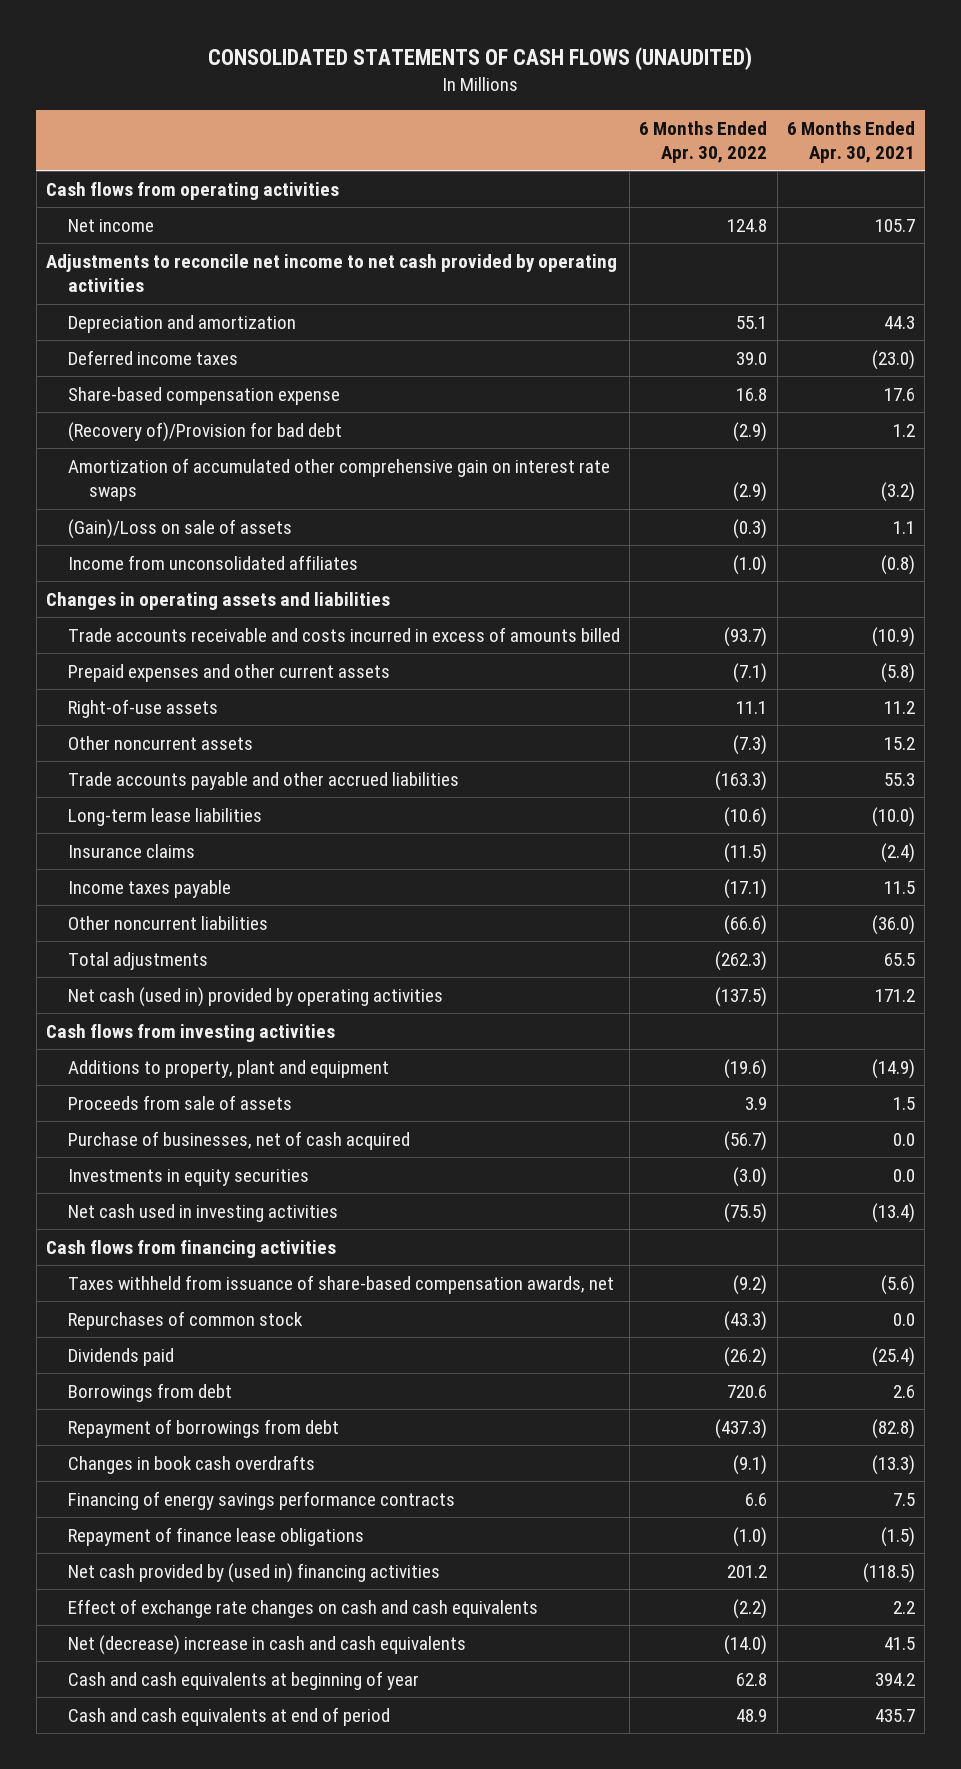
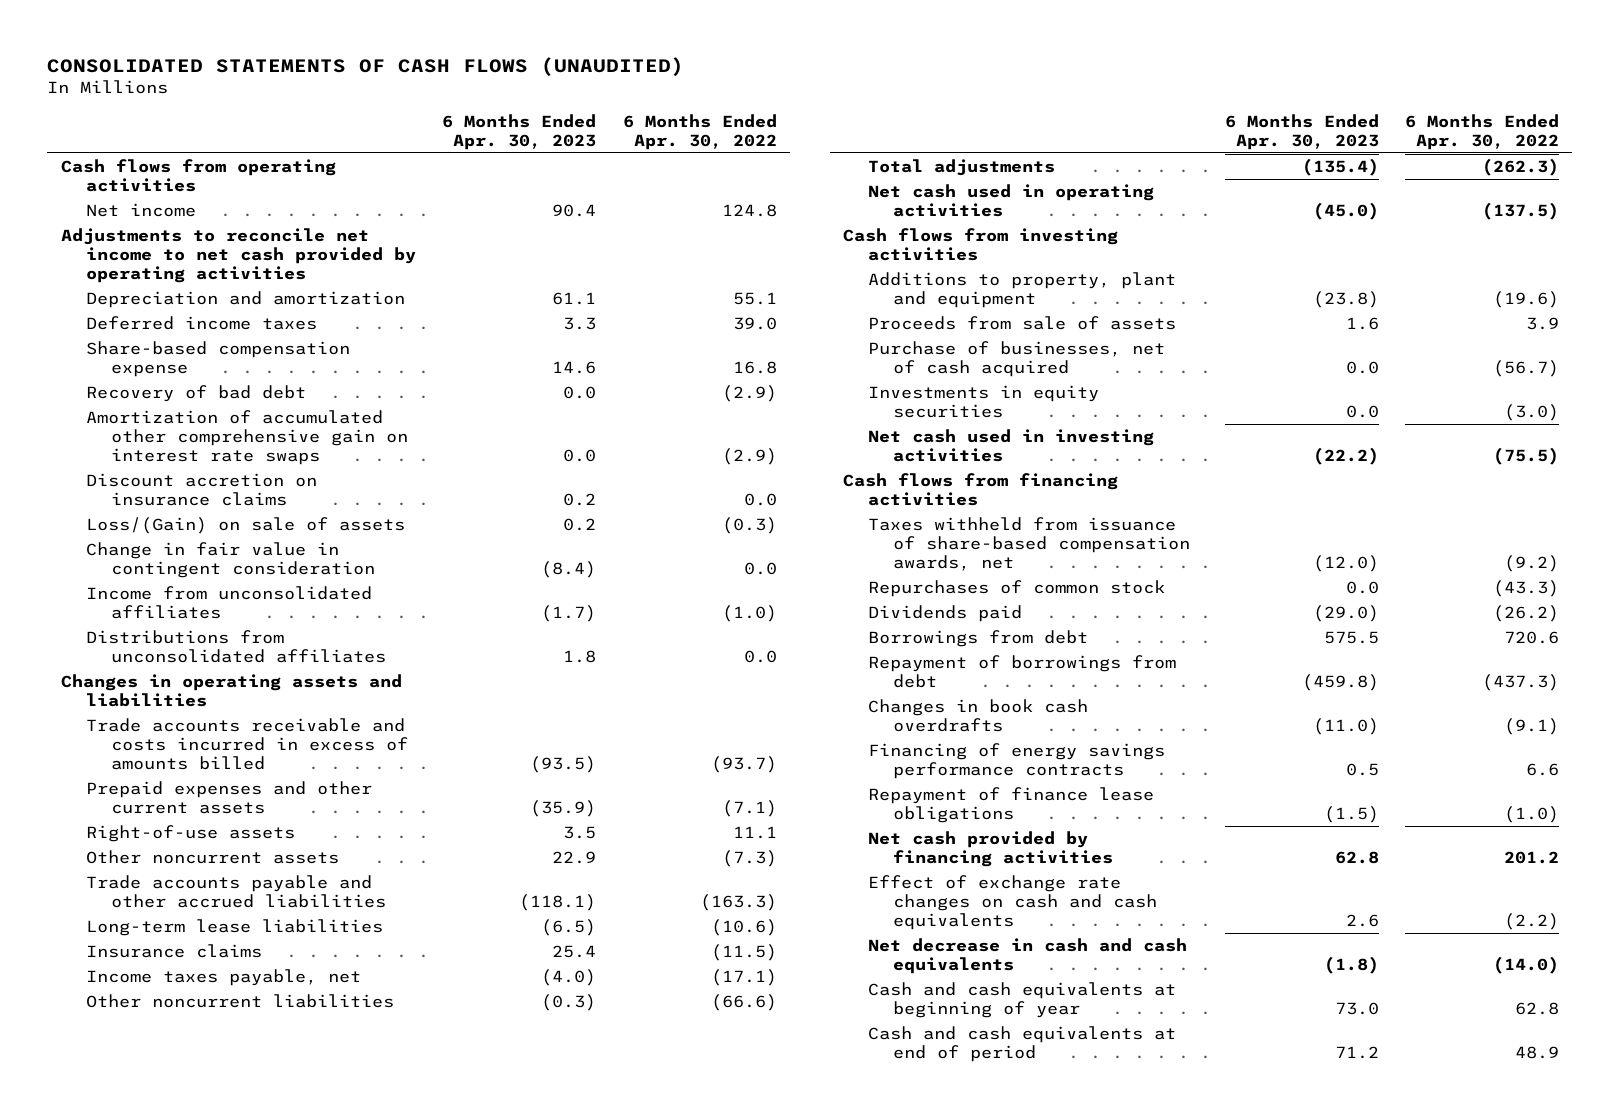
[786,120,915,163] 6 Months Ended Apr. 30, 2021 -> none
none -> [442,114,597,151] 6 Months Ended Apr. 30, 2023
[67,421,342,442] (Recovery of)/Provision for bad debt -> [85,385,306,403] Recovery of bad debt
none -> [85,473,317,506] Discount accretion on insurance claims
[67,518,292,539] (Gain)/Loss on sale of assets -> [85,517,405,535] Loss/(Gain) on sale of assets
none -> [85,542,375,578] Change in fair value in contingent consideration
none -> [85,630,386,663] Distributions from unconsolidated affiliates
[67,879,231,898] Income taxes payable -> [85,969,361,987] Income taxes payable, net
[67,986,443,1007] Net cash (used in) provided by operating activities -> [868,184,1155,217] Net cash used in operating activities
[67,1562,440,1583] Net cash provided by (used in) financing activities -> [868,831,1114,867] Net cash provided by financing activities
[67,1634,466,1655] Net (decrease) increase in cash and cash equivalents -> [868,938,1188,974] Net decrease in cash and cash equivalents

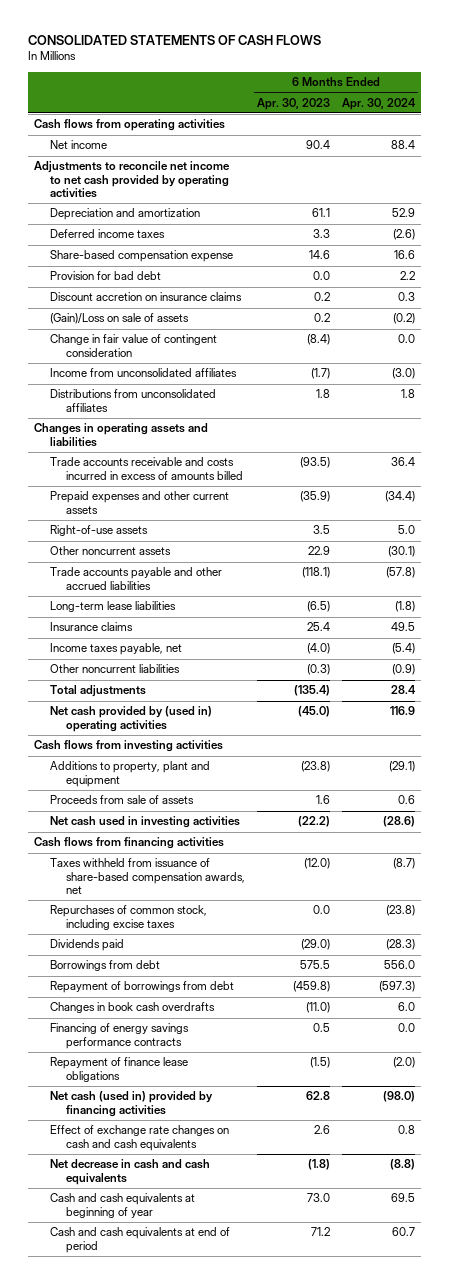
[47,56,685,76] CONSOLIDATED STATEMENTS OF CASH FLOWS (UNAUDITED) -> [27,35,321,46] CONSOLIDATED STATEMENTS OF CASH FLOWS
[622,114,777,151] 6 Months Ended Apr. 30, 2022 -> none
none -> [342,97,417,110] Apr. 30, 2024
[85,410,408,465] Amortization of accumulated other comprehensive gain on interest rate swaps -> none
[85,385,306,403] Recovery of bad debt -> [50,271,162,281] Provision for bad debt
[85,517,405,535] Loss/(Gain) on sale of assets -> [50,313,190,325] (Gain)/Loss on sale of assets
[85,542,375,578] Change in fair value in contingent consideration -> [50,334,218,357] Change in fair value of contingent consideration
[868,184,1155,217] Net cash used in operating activities -> [50,706,213,732] Net cash provided by (used in) operating activities
[868,341,1166,377] Purchase of businesses, net of cash acquired -> none
[868,385,1100,418] Investments in equity securities -> none
[868,580,1166,598] Repurchases of common stock -> [50,905,208,930] Repurchases of common stock, including excise taxes
[868,831,1114,867] Net cash provided by financing activities -> [50,1091,214,1117] Net cash (used in) provided by financing activities

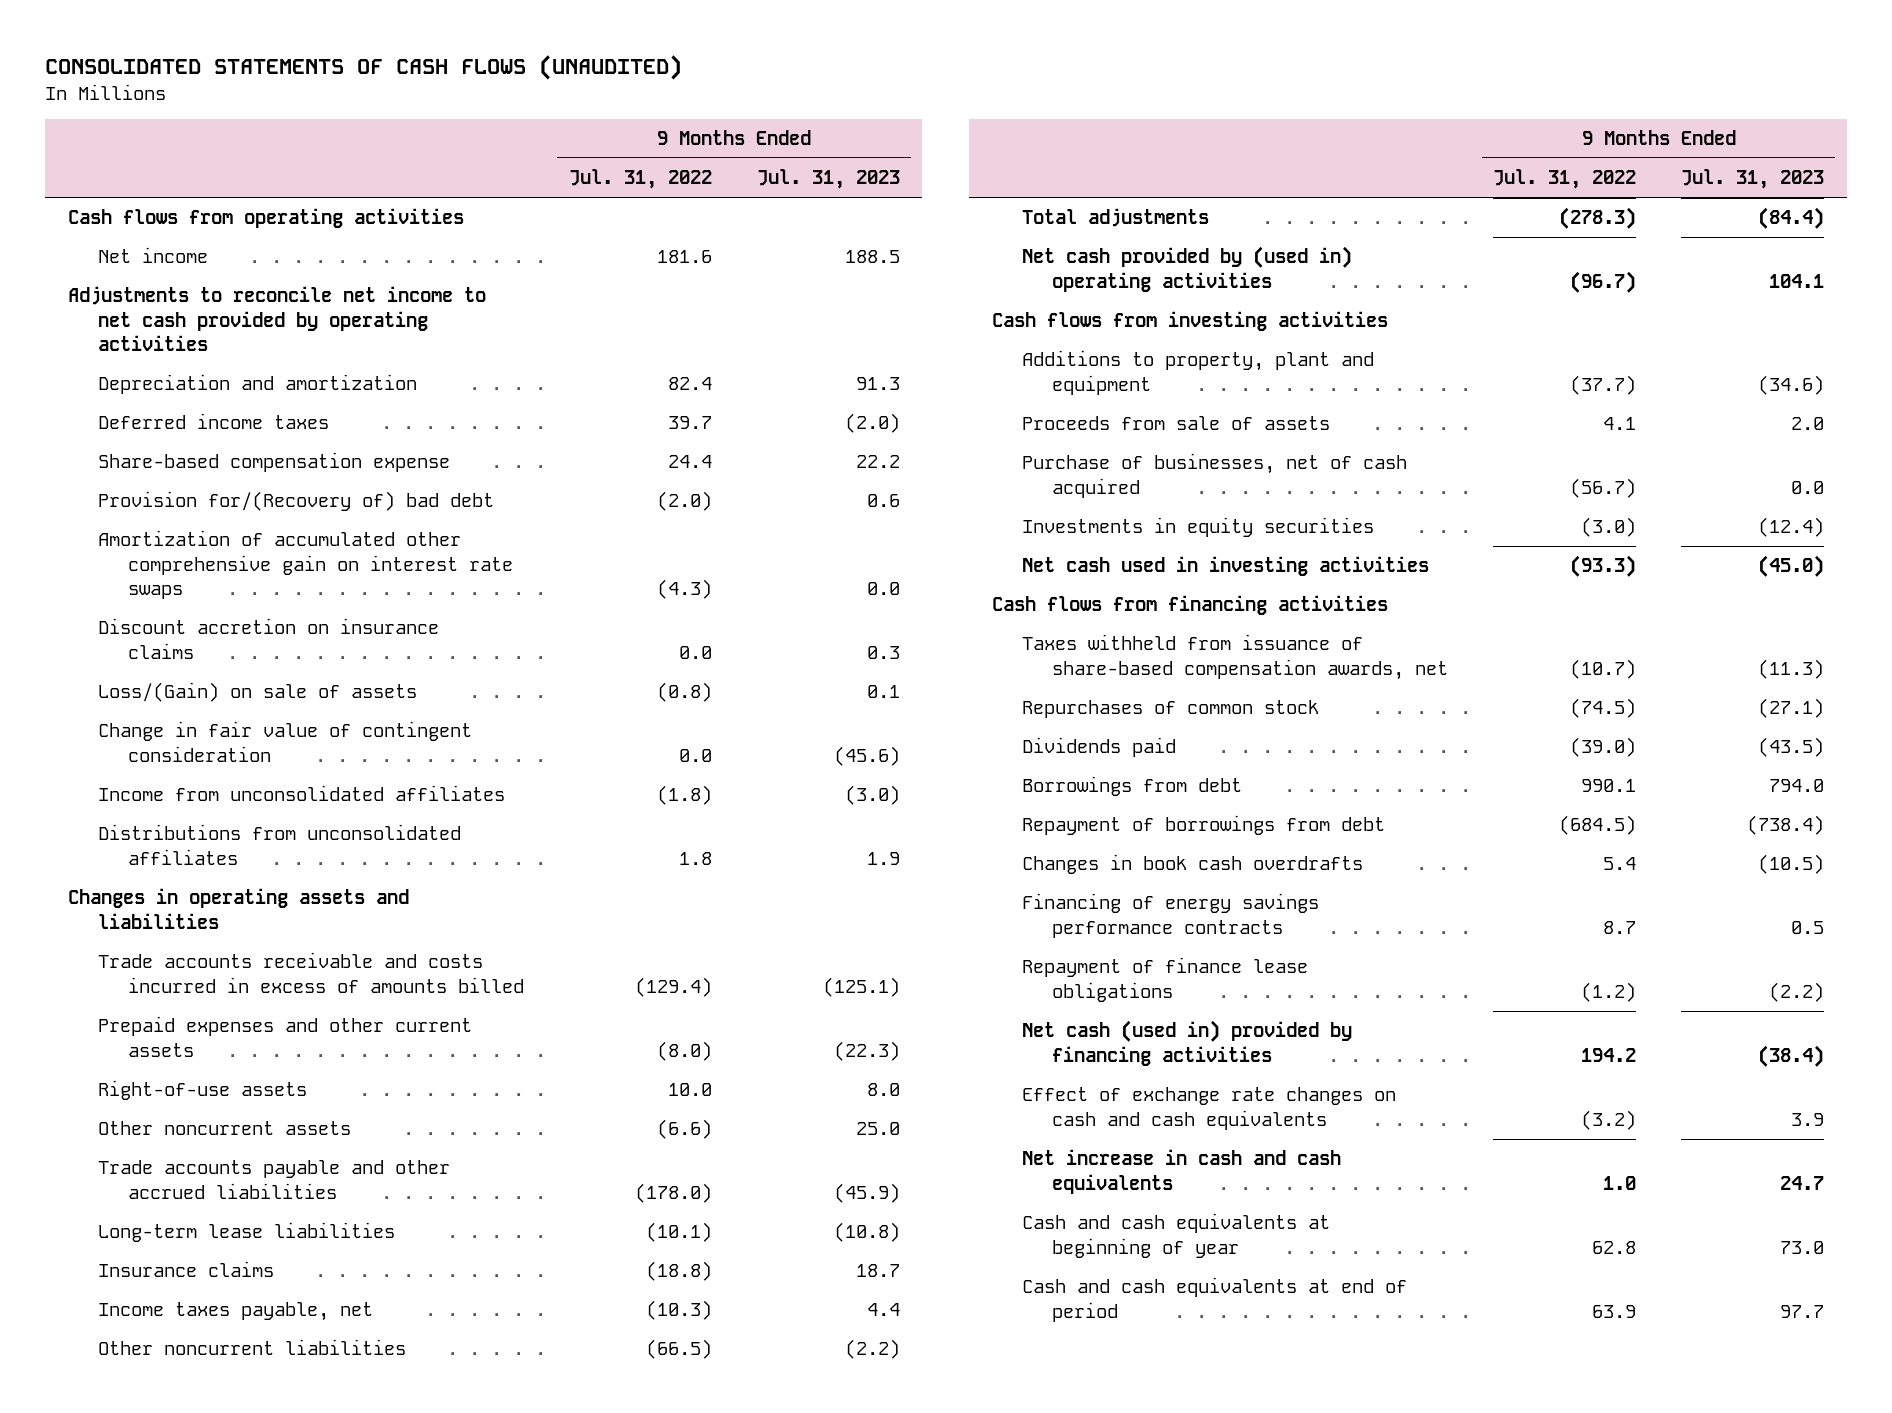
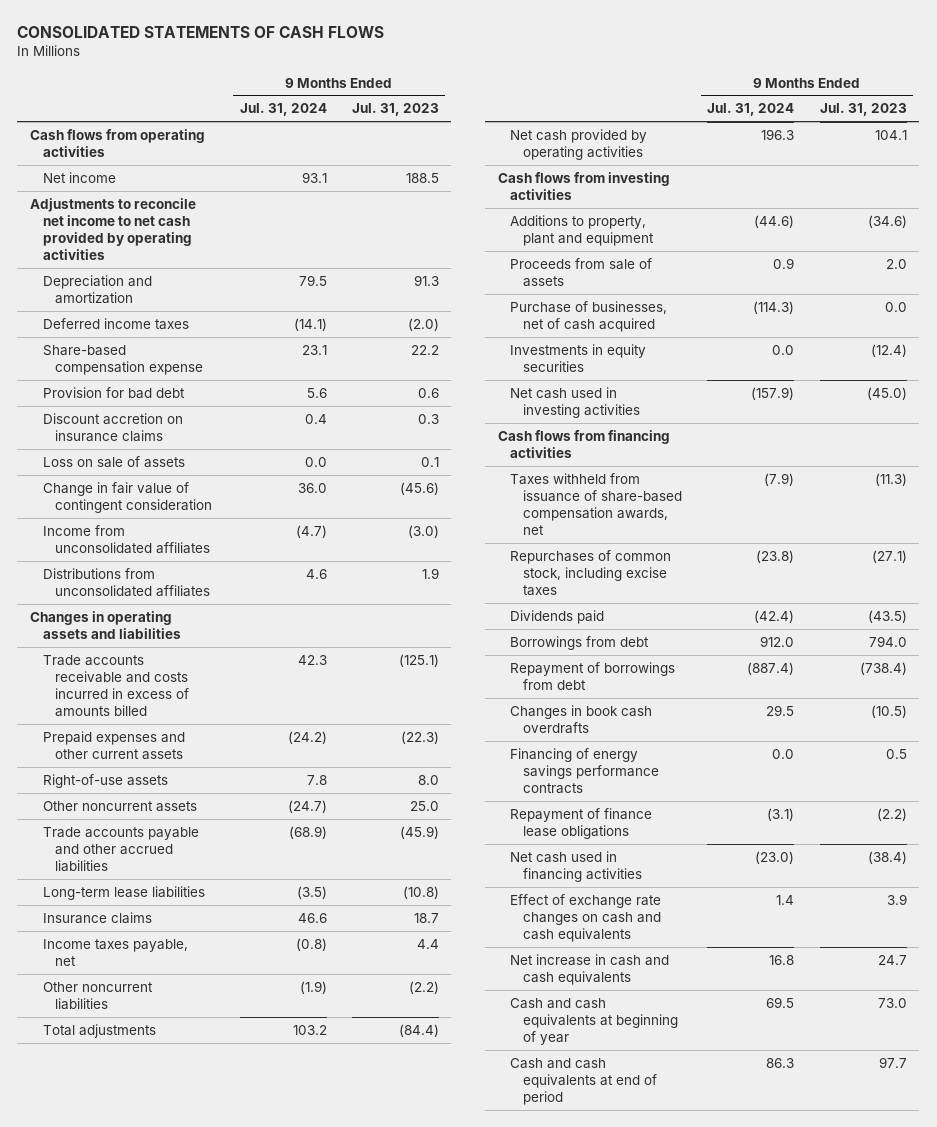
[45,55,683,81] CONSOLIDATED STATEMENTS OF CASH FLOWS (UNAUDITED) -> [17,26,385,39] CONSOLIDATED STATEMENTS OF CASH FLOWS
[568,169,712,190] Jul. 31, 2022 -> none
none -> [239,103,327,117] Jul. 31, 2024
[97,530,513,600] Amortization of accumulated other comprehensive gain on interest rate swaps -> none
[97,491,494,512] Provision for/(Recovery of) bad debt -> [42,386,185,399] Provision for bad debt
[97,682,417,703] Loss/(Gain) on sale of assets -> [42,455,185,468] Loss on sale of assets
[1021,246,1352,292] Net cash provided by (used in) operating activities -> [510,128,648,160] Net cash provided by operating activities
[1021,700,1319,719] Repurchases of common stock -> [510,549,672,597] Repurchases of common stock, including excise taxes
[1021,1020,1352,1066] Net cash (used in) provided by financing activities -> [510,850,643,882] Net cash used in financing activities

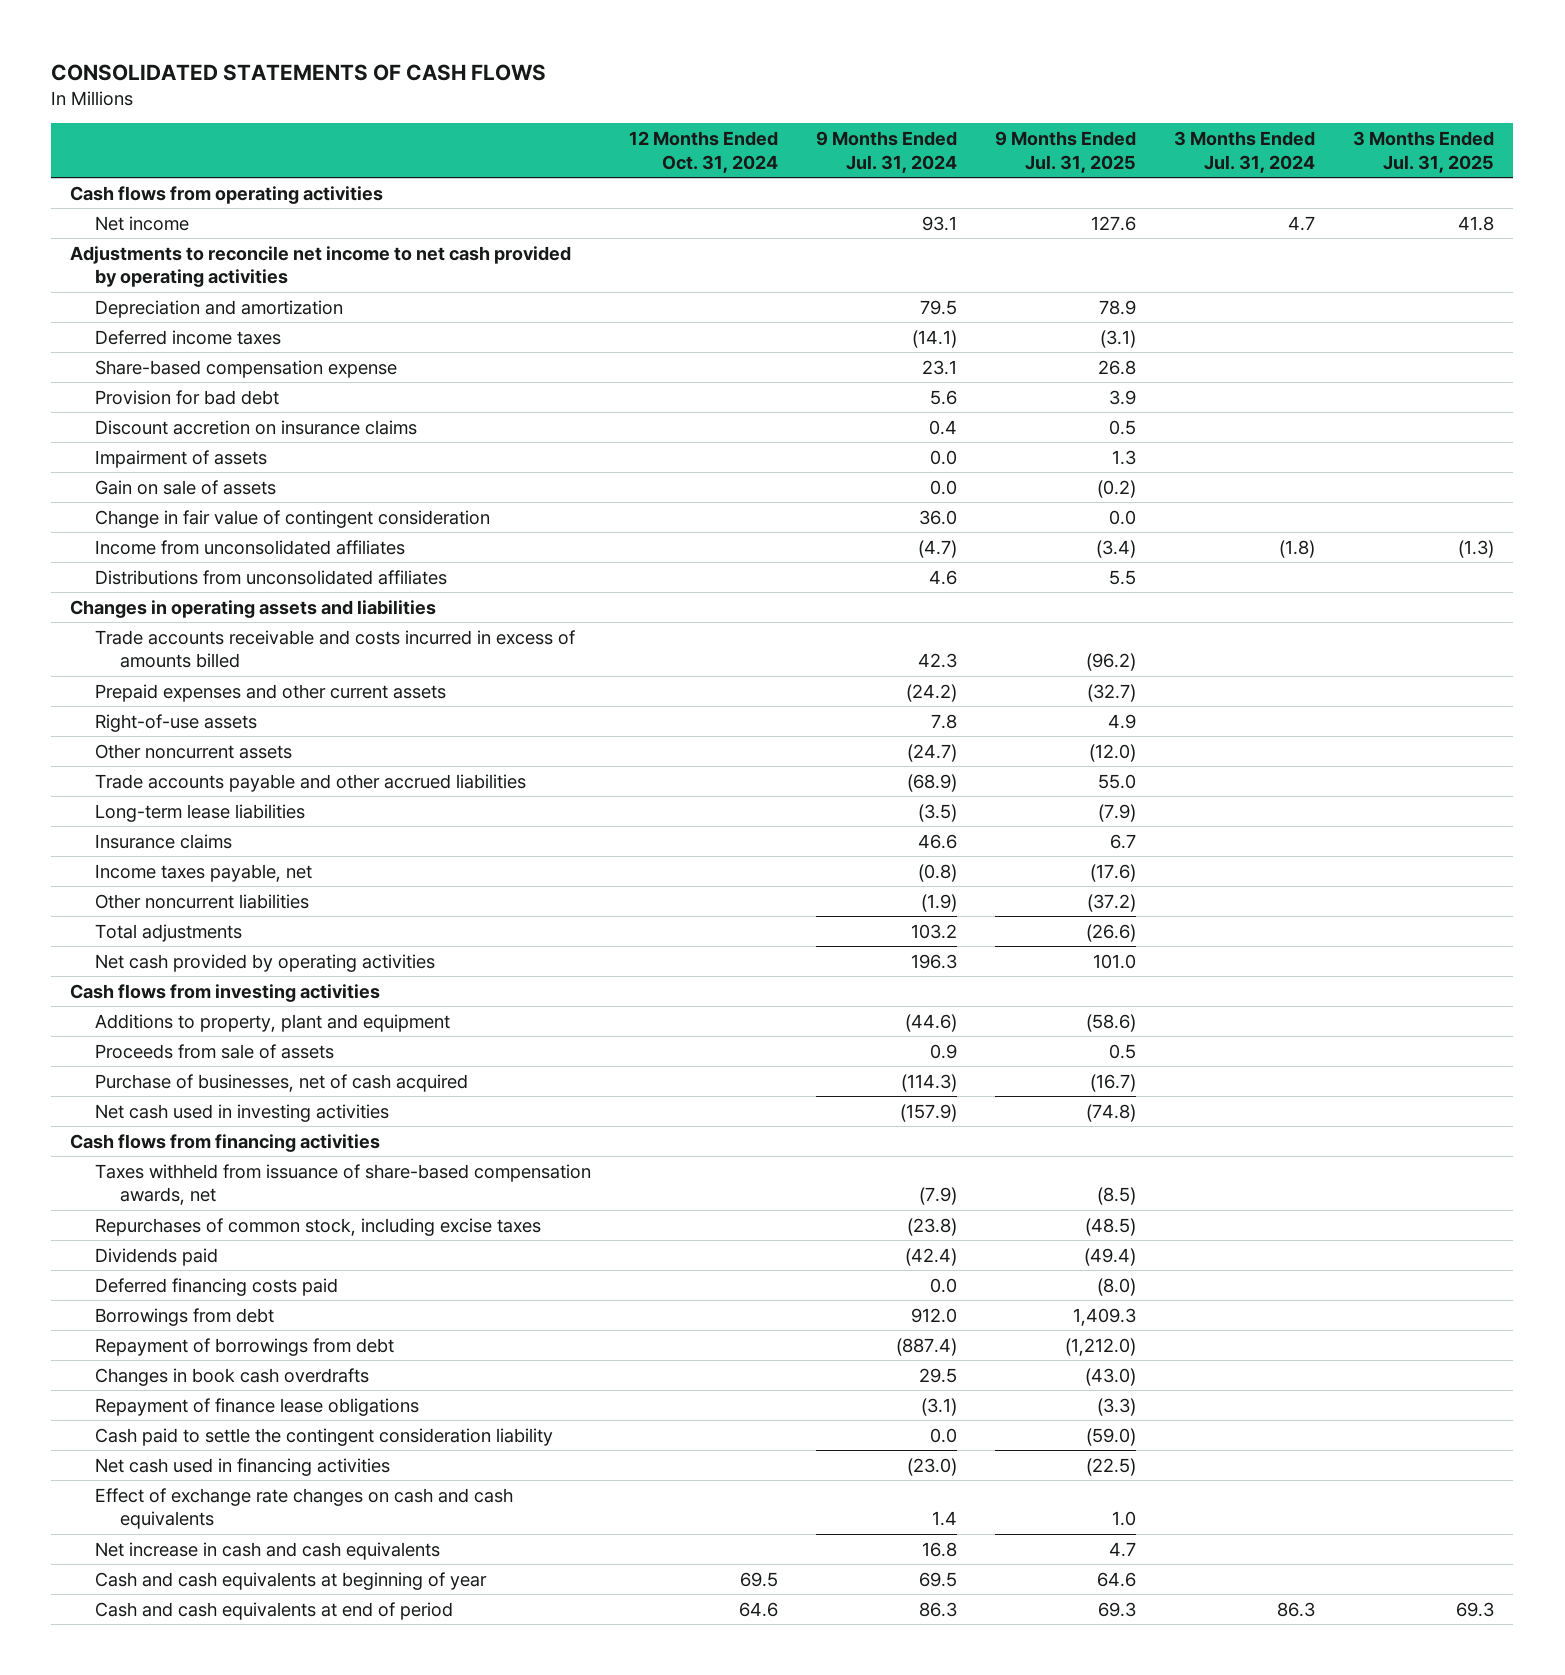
[351,103,439,117] Jul. 31, 2023 -> none
none -> [629,131,779,173] 12 Months Ended Oct. 31, 2024
none -> [995,131,1137,173] 9 Months Ended Jul. 31, 2025
none -> [1174,131,1316,173] 3 Months Ended Jul. 31, 2024
none -> [1353,131,1495,173] 3 Months Ended Jul. 31, 2025
none -> [95,449,268,468] Impairment of assets
[42,455,185,468] Loss on sale of assets -> [95,479,277,495] Gain on sale of assets
[510,343,647,372] Investments in equity securities -> none
none -> [95,1277,339,1296] Deferred financing costs paid
[510,747,660,795] Financing of energy savings performance contracts -> none
none -> [95,1427,554,1446] Cash paid to settle the contingent consideration liability

